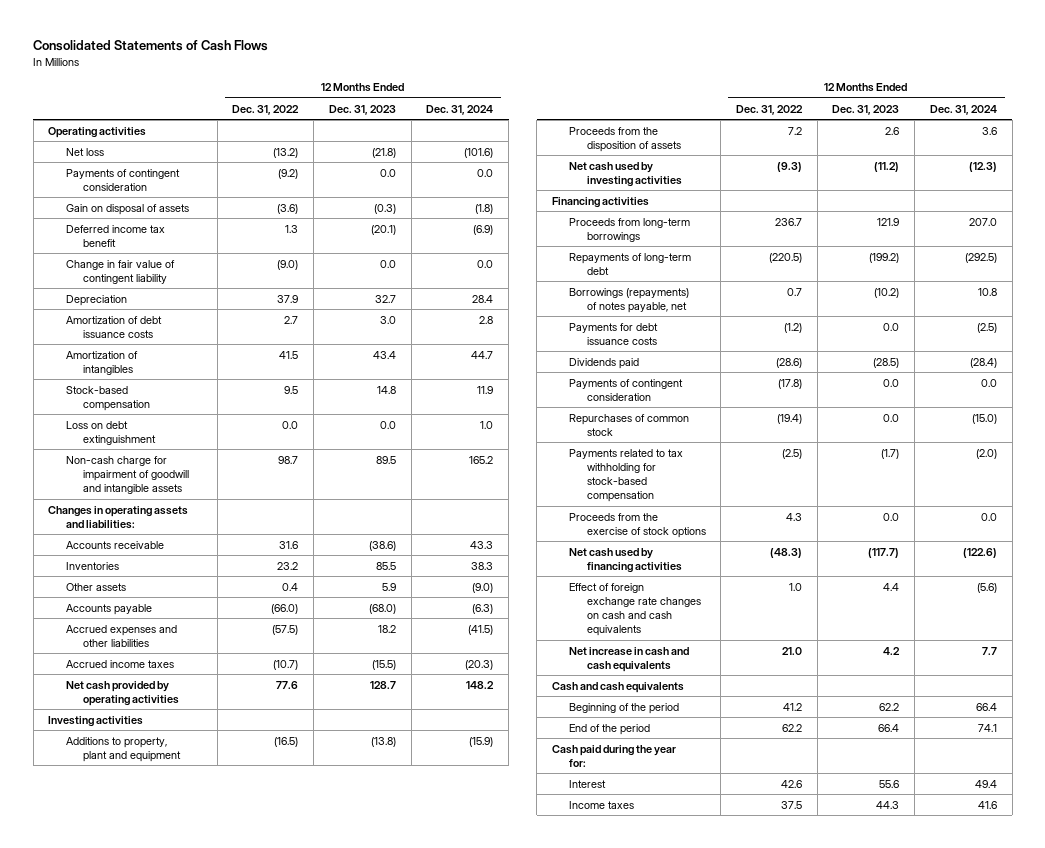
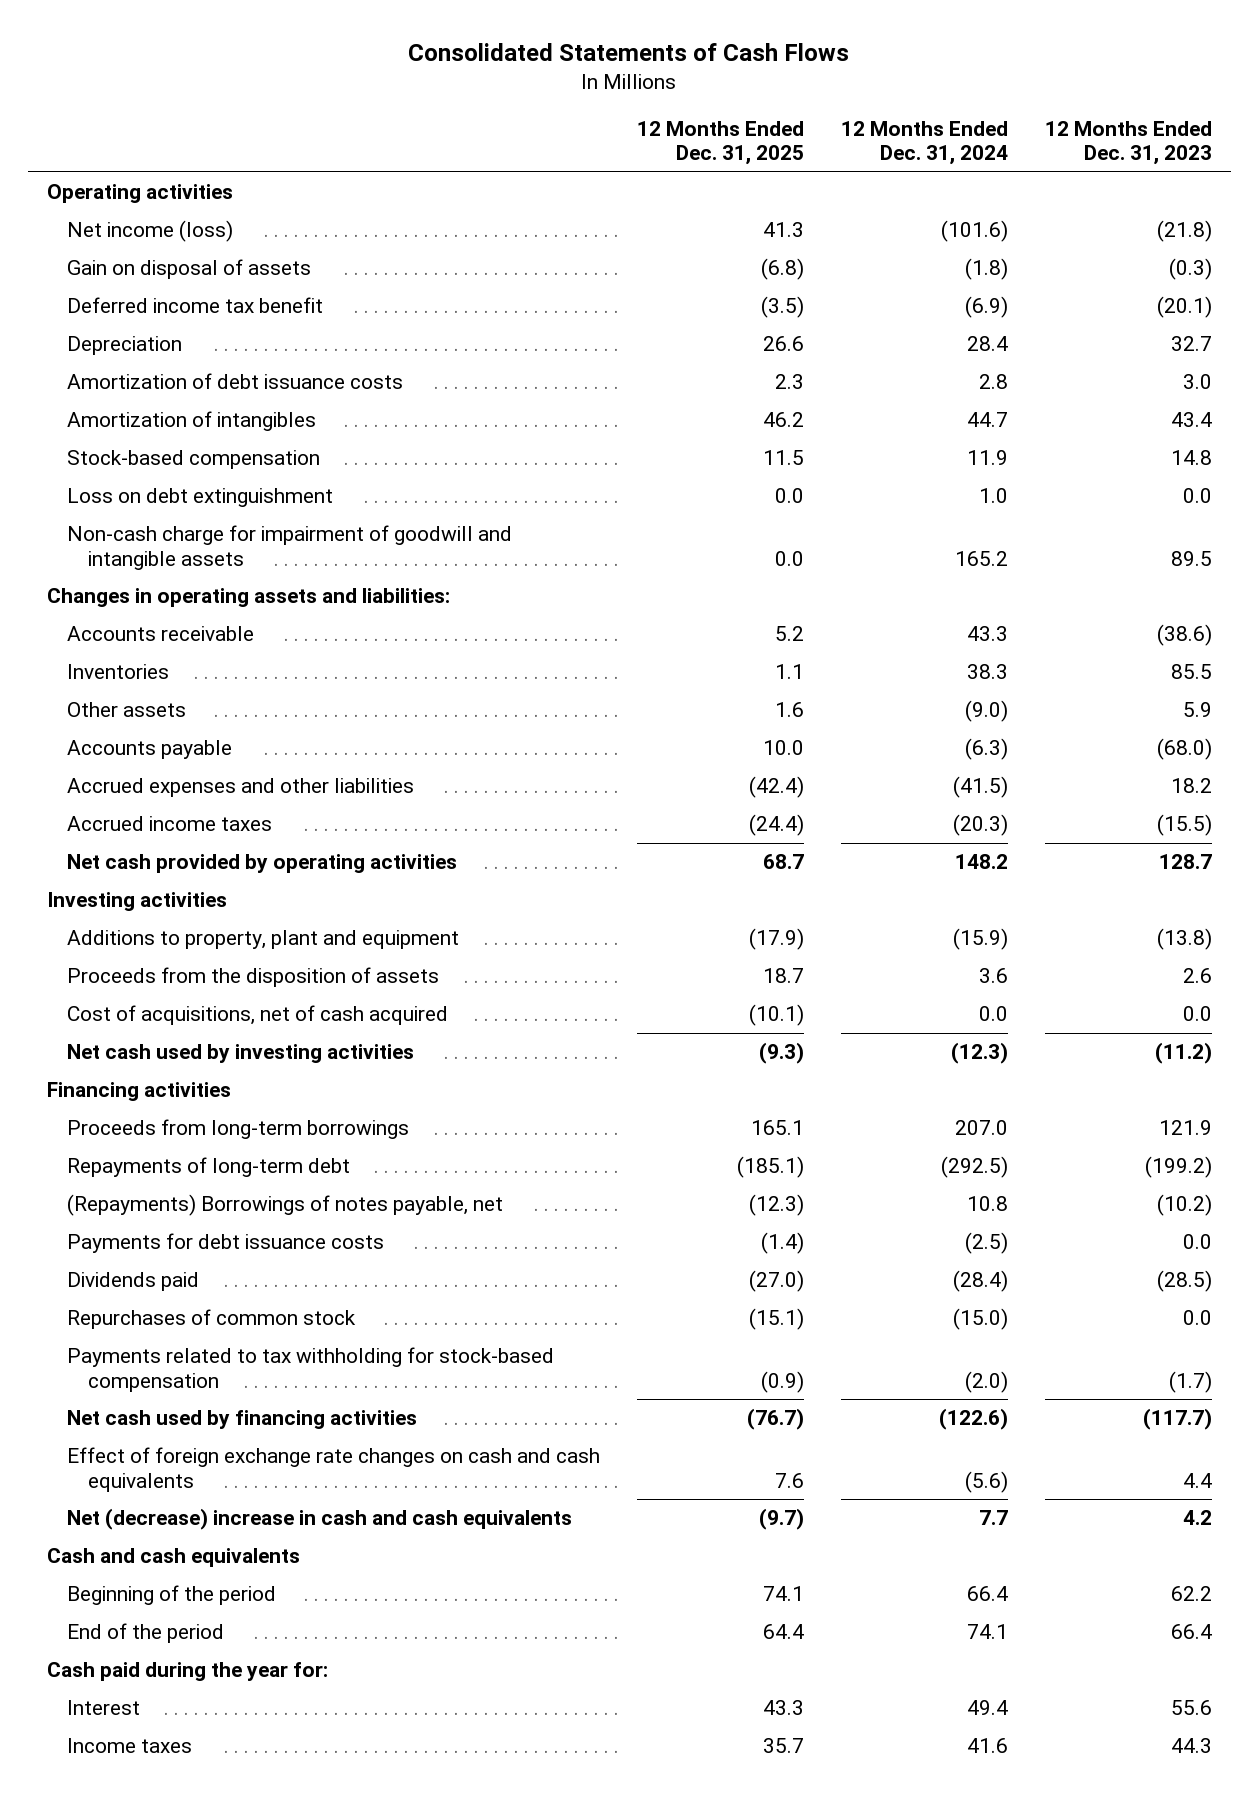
[232,104,300,115] Dec. 31, 2022 -> none
none -> [637,120,805,166] 12 Months Ended Dec. 31, 2025
[65,168,180,191] Payments of contingent consideration -> none
[65,147,104,156] Net loss -> [67,220,234,243] Net income (loss)
[65,259,175,284] Change in fair value of contingent liability -> none
none -> [67,1005,449,1026] Cost of acquisitions, net of cash acquired
[569,287,690,313] Borrowings (repayments) of notes payable, net -> [67,1194,504,1217] (Repayments) Borrowings of notes payable, net
[569,378,684,401] Payments of contingent consideration -> none
[569,512,706,538] Proceeds from the exercise of stock options -> none
[569,646,690,672] Net increase in cash and cash equivalents -> [67,1508,573,1531] Net (decrease) increase in cash and cash equivalents

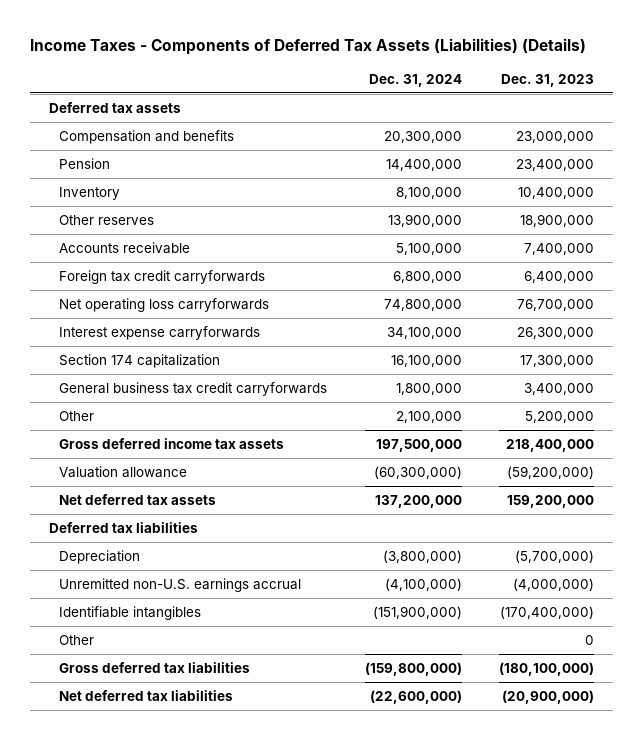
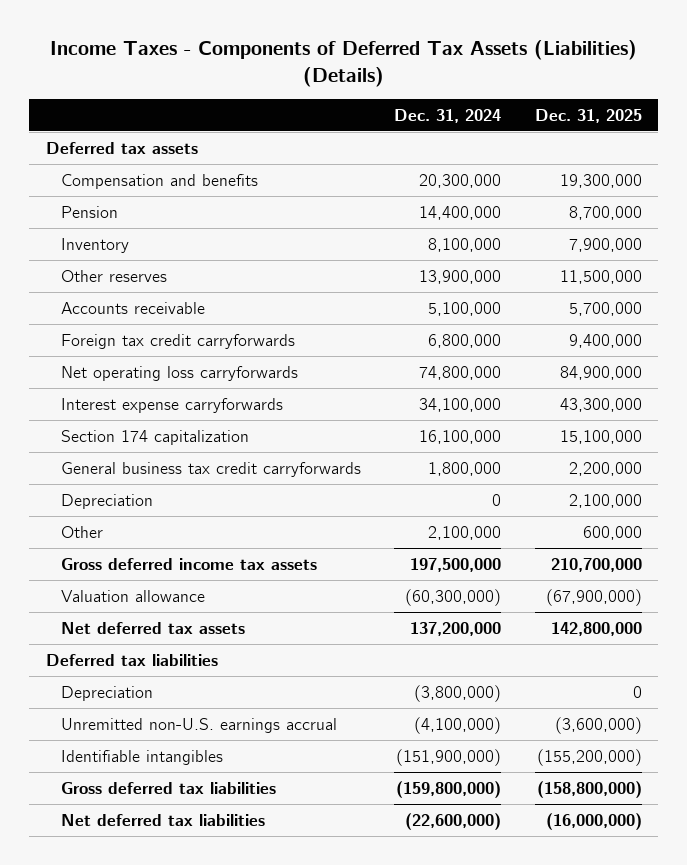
[501,73,595,87] Dec. 31, 2023 -> none
none -> [534,108,642,123] Dec. 31, 2025
none -> [61,493,154,509] Depreciation
[59,634,95,645] Other -> none

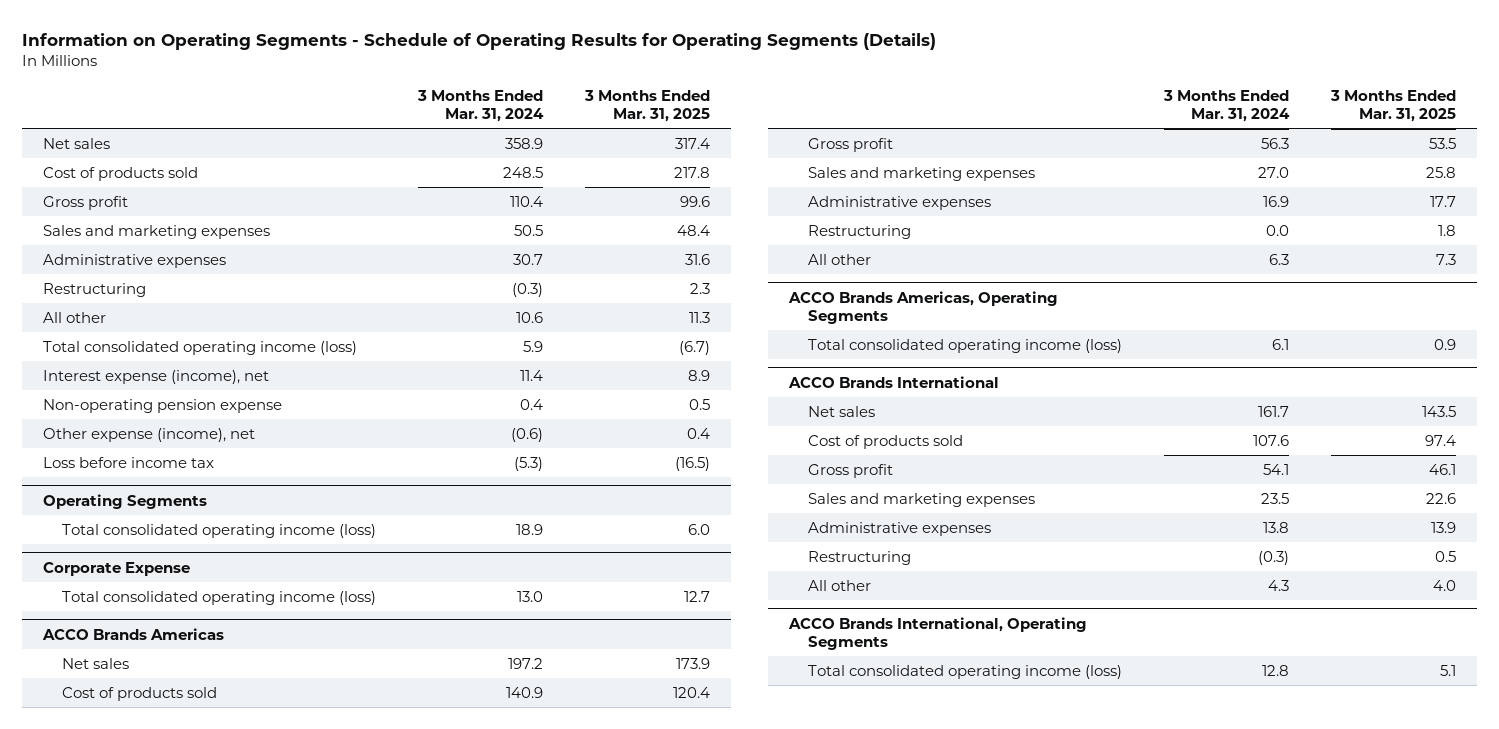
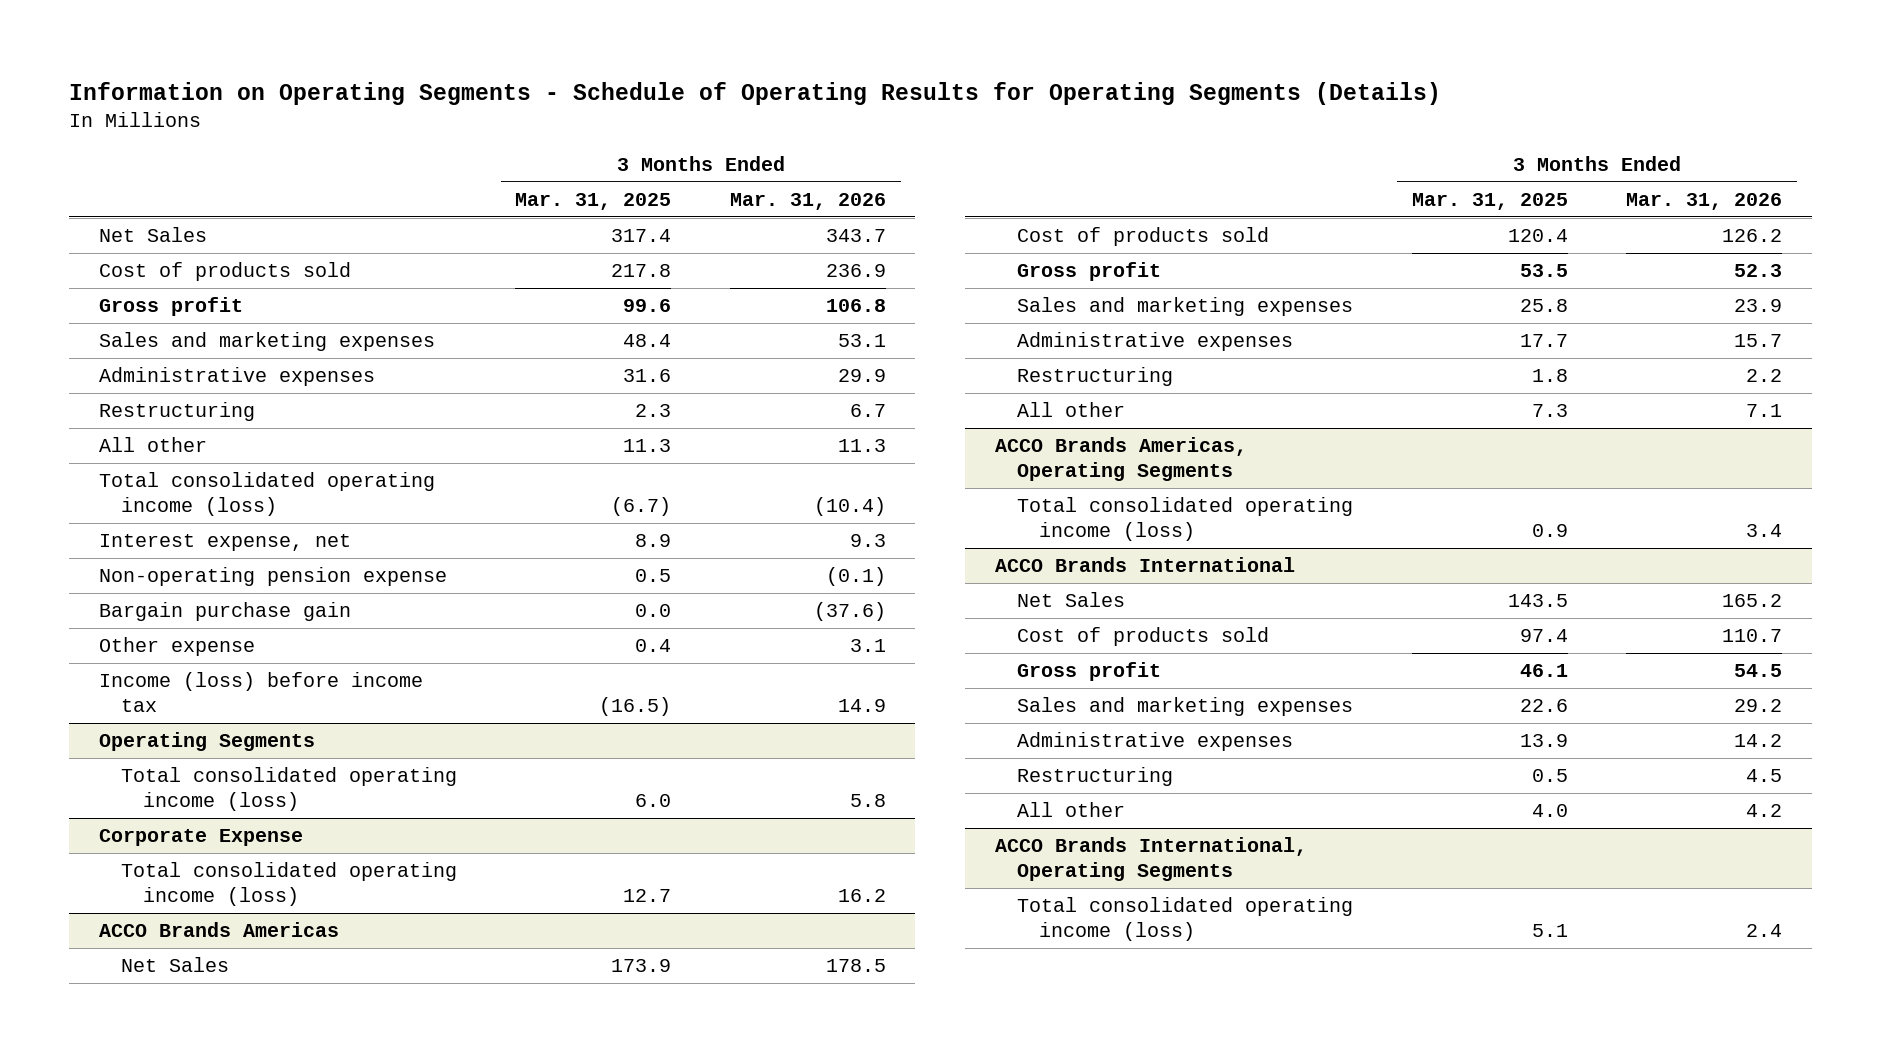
[417,89,545,122] 3 Months Ended Mar. 31, 2024 -> none
none -> [730,192,887,210] Mar. 31, 2026
[43,137,111,149] Net sales -> [98,226,207,242] Net Sales
[43,369,270,384] Interest expense (income), net -> [98,533,351,551] Interest expense, net
none -> [98,601,351,621] Bargain purchase gain
[43,427,256,442] Other expense (income), net -> [98,636,255,656] Other expense
[43,456,215,468] Loss before income tax -> [98,671,423,713] Income (loss) before income tax
[62,657,130,669] Net sales -> [120,956,229,972] Net Sales
[808,405,876,417] Net sales -> [1016,591,1125,607] Net Sales

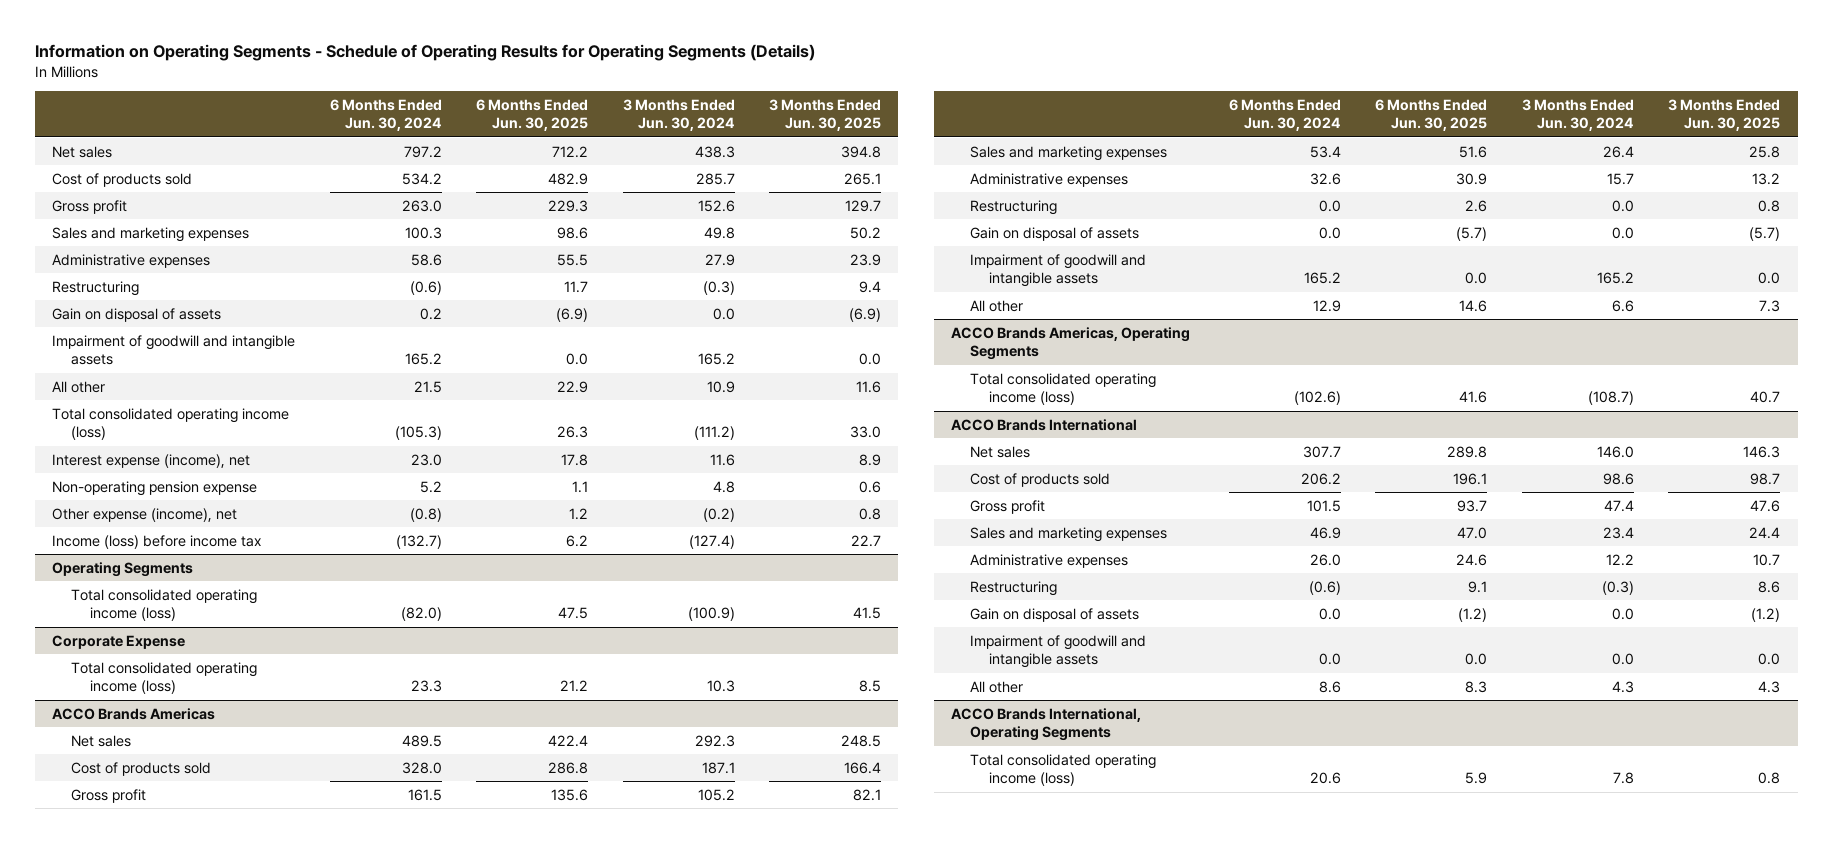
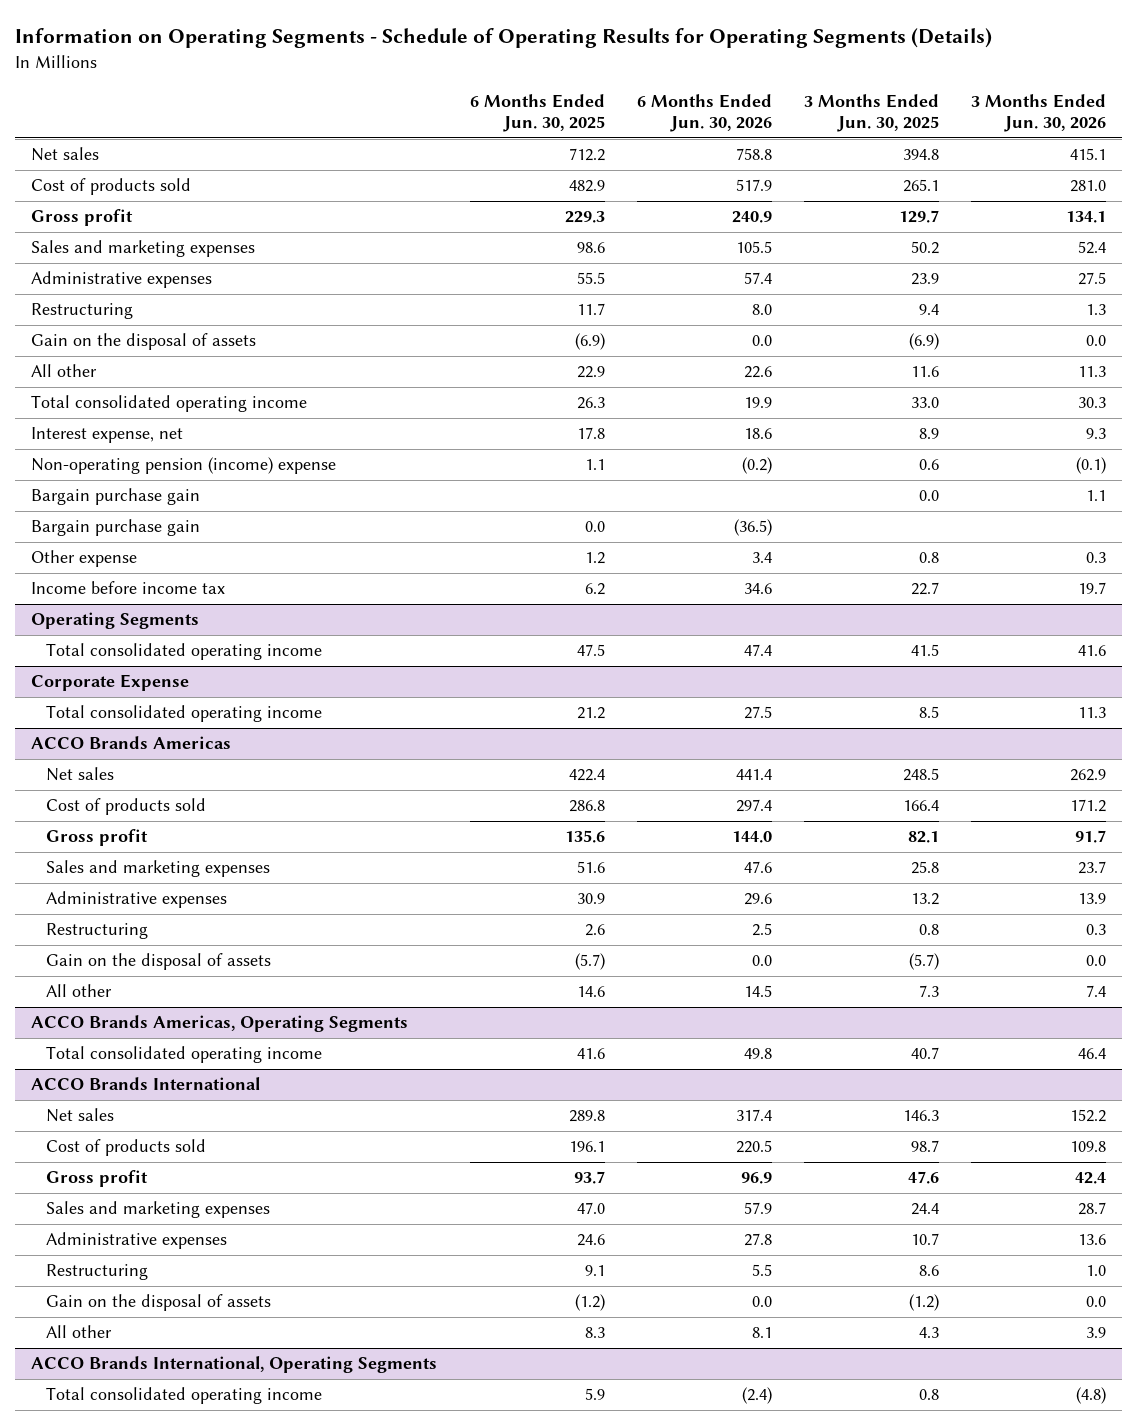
[329,98,442,132] 6 Months Ended Jun. 30, 2024 -> none
[622,98,735,132] 3 Months Ended Jun. 30, 2024 -> none
none -> [636,94,772,133] 6 Months Ended Jun. 30, 2026
none -> [971,94,1107,133] 3 Months Ended Jun. 30, 2026
[52,334,296,366] Impairment of goodwill and intangible assets -> none
[52,307,222,322] Gain on disposal of assets -> [31,333,257,351] Gain on the disposal of assets
[52,407,290,441] Total consolidated operating income (loss) -> [31,395,308,413] Total consolidated operating income
[52,453,251,468] Interest expense (income), net -> [31,427,184,444] Interest expense, net
[52,480,258,496] Non-operating pension expense -> [31,457,337,475] Non-operating pension (income) expense
none -> [31,488,201,506] Bargain purchase gain
none -> [31,519,201,537] Bargain purchase gain
[52,507,238,522] Other expense (income), net -> [31,550,138,568] Other expense
[52,534,262,549] Income (loss) before income tax -> [31,581,226,595] Income before income tax
[71,588,258,622] Total consolidated operating income (loss) -> [46,643,323,661] Total consolidated operating income
[71,661,258,695] Total consolidated operating income (loss) -> [46,705,323,723] Total consolidated operating income
[970,253,1147,288] Impairment of goodwill and intangible assets -> none
[970,226,1140,241] Gain on disposal of assets -> [46,953,272,971] Gain on the disposal of assets
[970,372,1157,406] Total consolidated operating income (loss) -> [46,1046,323,1064] Total consolidated operating income
[970,634,1147,669] Impairment of goodwill and intangible assets -> none
[970,607,1140,622] Gain on disposal of assets -> [46,1294,272,1312] Gain on the disposal of assets
[970,753,1157,787] Total consolidated operating income (loss) -> [46,1387,323,1405] Total consolidated operating income

